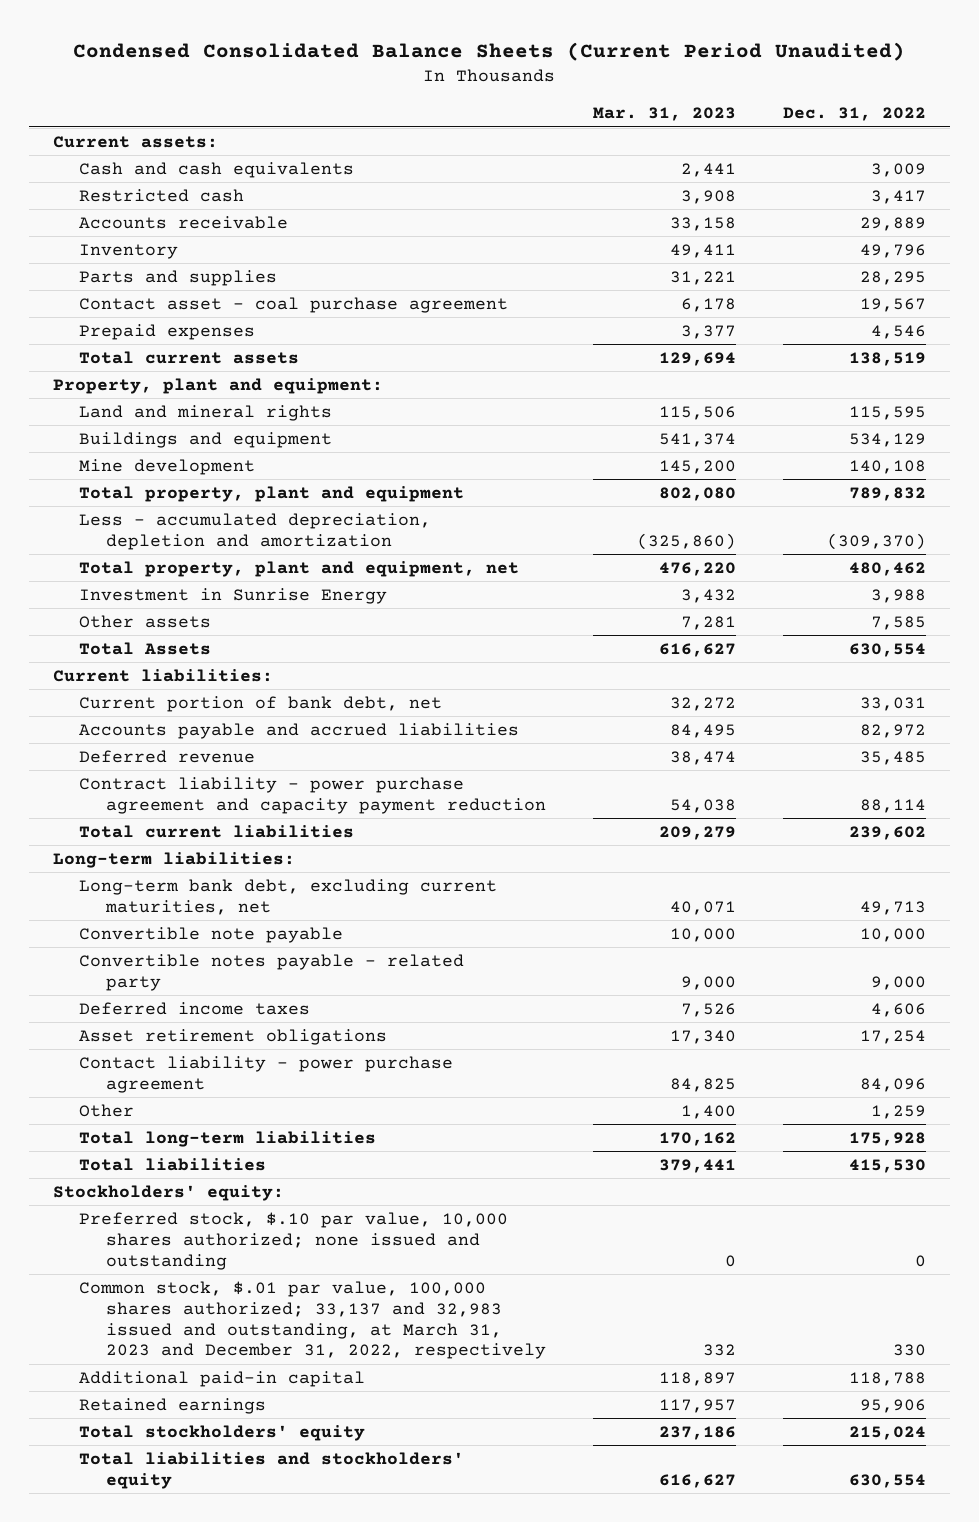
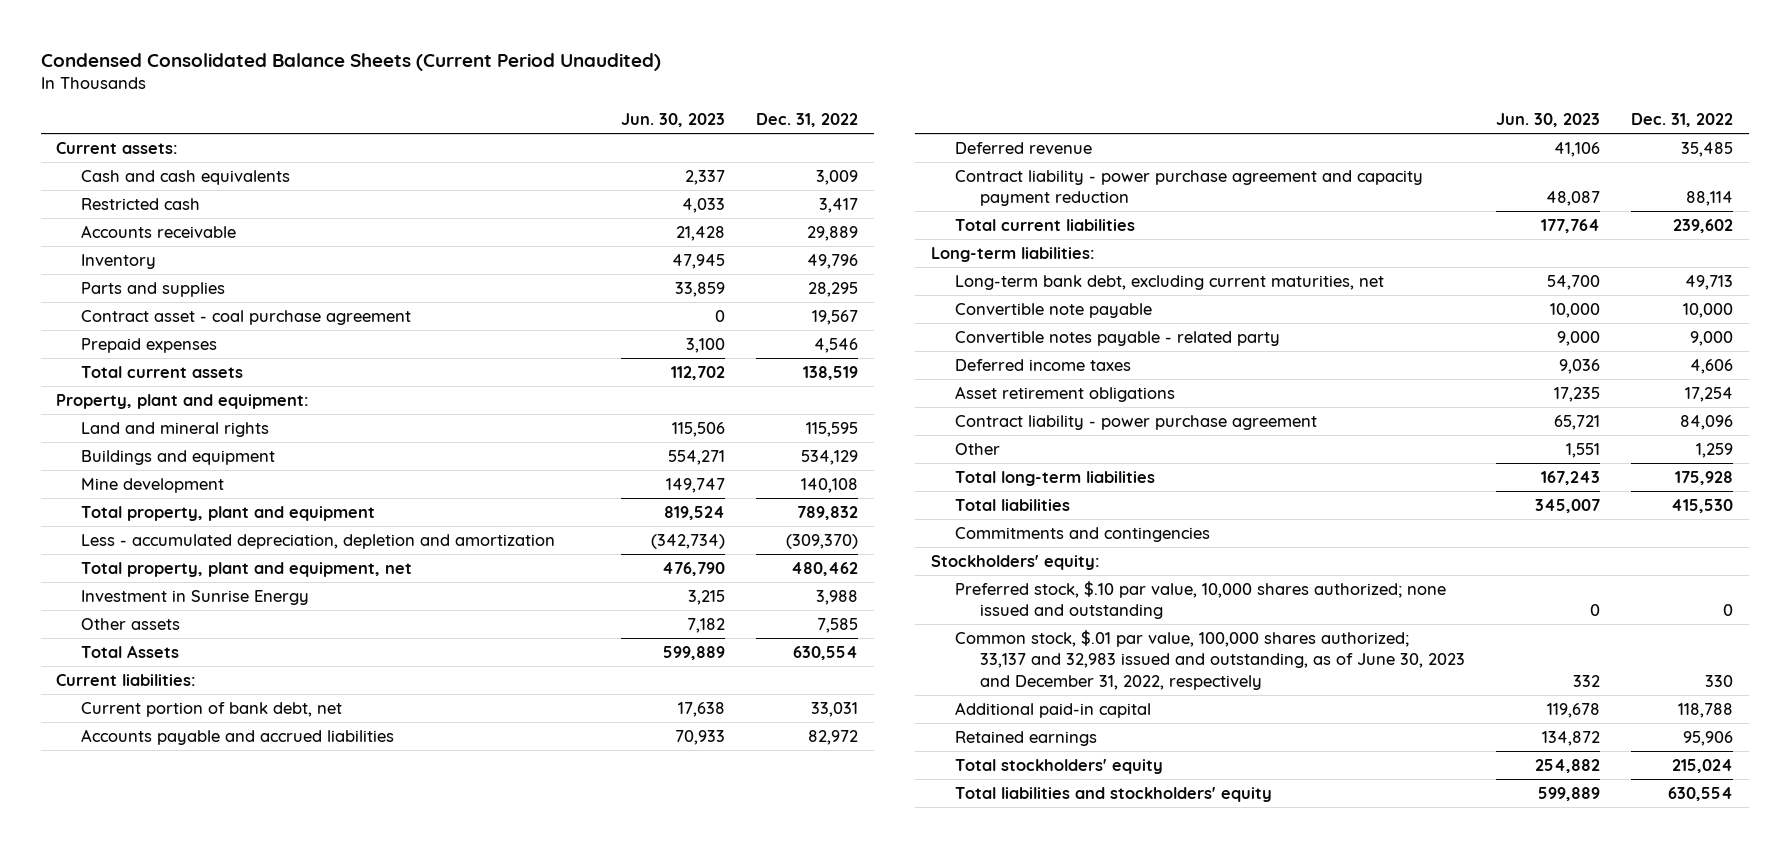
[593,107,737,122] Mar. 31, 2023 -> none
none -> [621,113,726,128] Jun. 30, 2023
[79,296,509,313] Contact asset - coal purchase agreement -> [80,309,411,325] Contract asset - coal purchase agreement
[79,1055,454,1093] Contact liability - power purchase agreement -> [955,414,1318,430] Contract liability - power purchase agreement
none -> [955,526,1211,542] Commitments and contingencies
[79,1280,547,1360] Common stock, $.01 par value, 100,000 shares authorized; 33,137 and 32,983 issued and outstanding, at March 31, 2023 and December 31, 2022, respectively -> [955,629,1465,690] Common stock, $.01 par value, 100,000 shares authorized; 33,137 and 32,983 issued and outstanding, as of June 30, 2023 and December 31, 2022, respectively

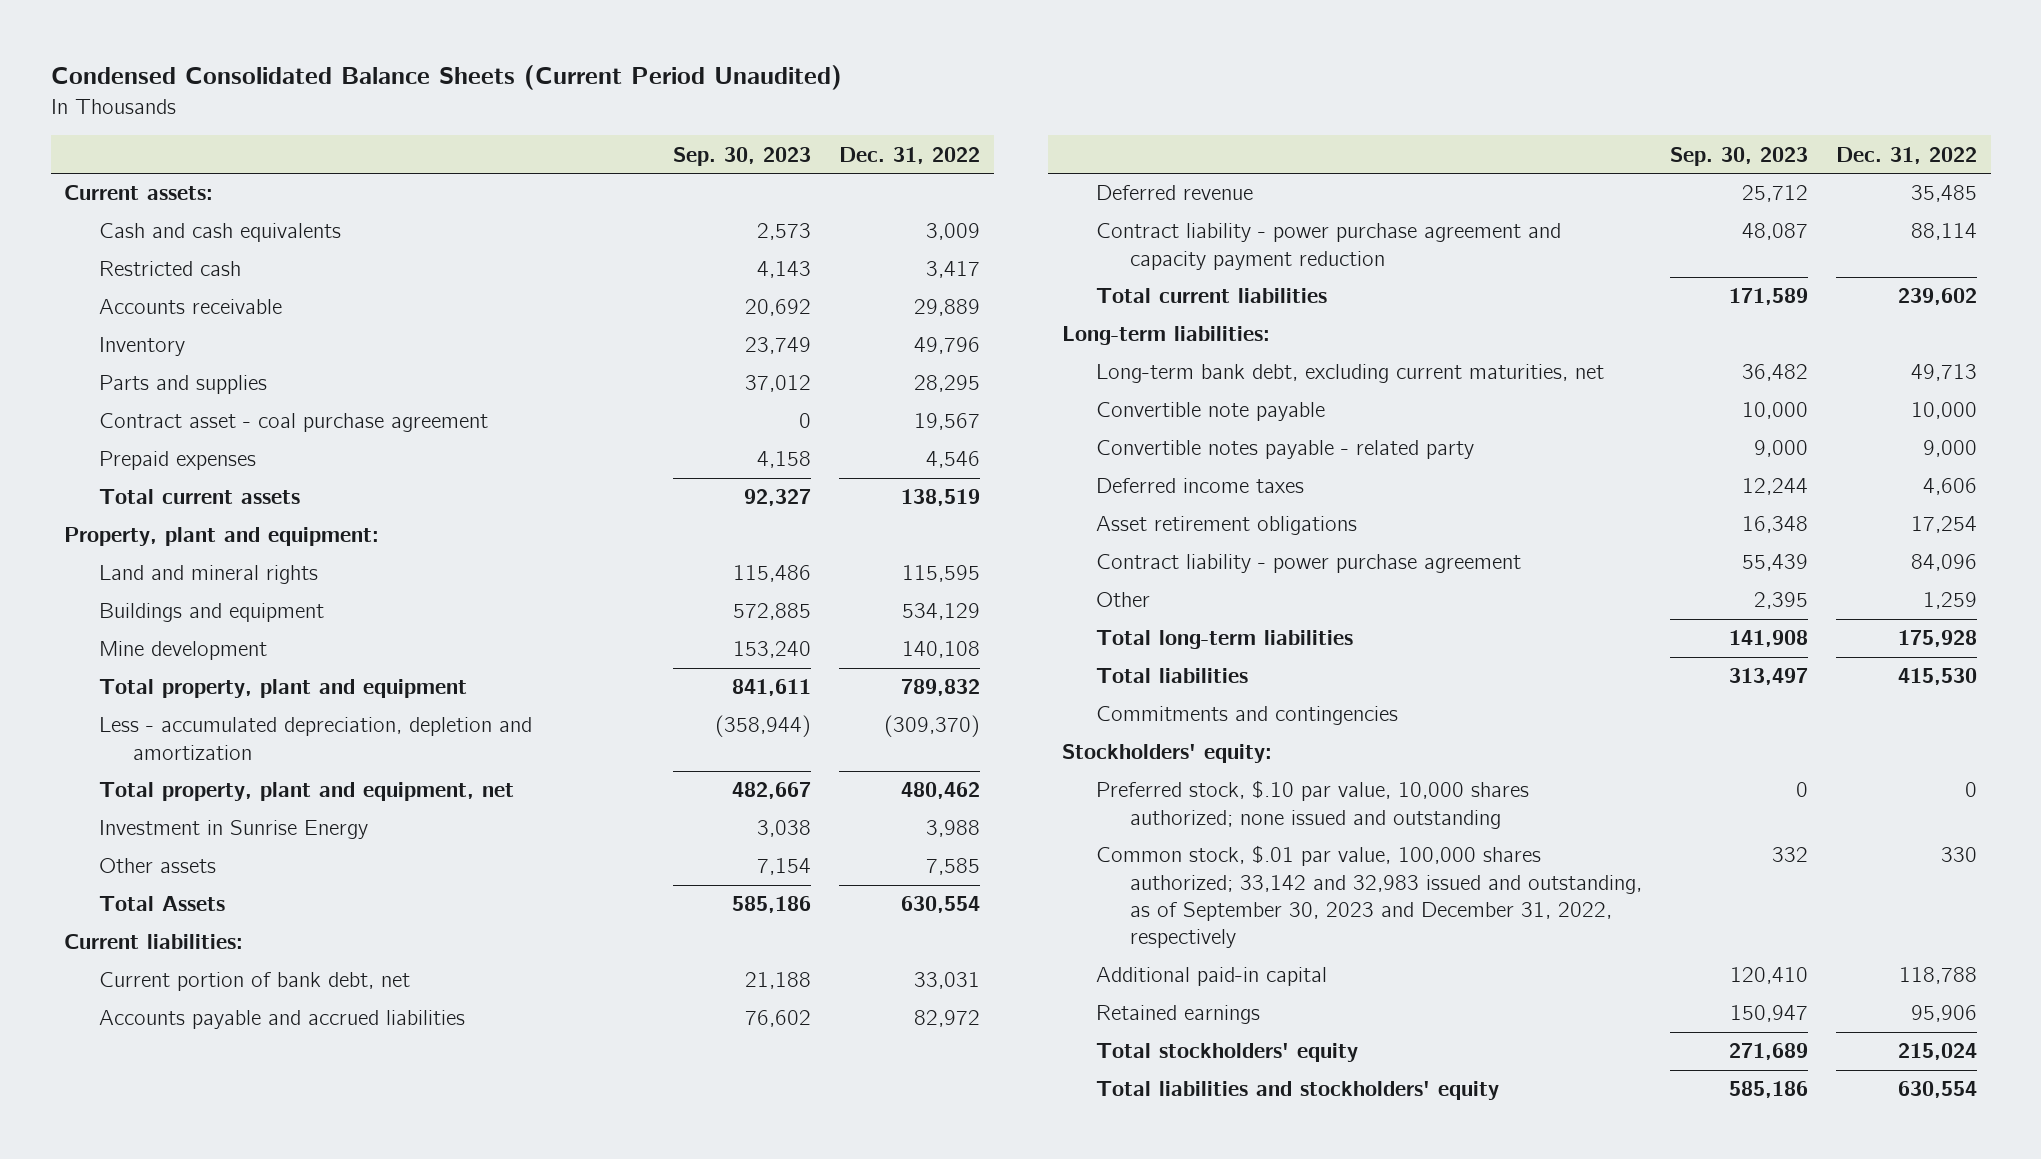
[621,113,726,128] Jun. 30, 2023 -> none
none -> [673,146,812,166] Sep. 30, 2023
[955,629,1465,690] Common stock, $.01 par value, 100,000 shares authorized; 33,137 and 32,983 issued and outstanding, as of June 30, 2023 and December 31, 2022, respectively -> [1096,845,1643,949] Common stock, $.01 par value, 100,000 shares authorized; 33,142 and 32,983 issued and outstanding, as of September 30, 2023 and December 31, 2022, respectively

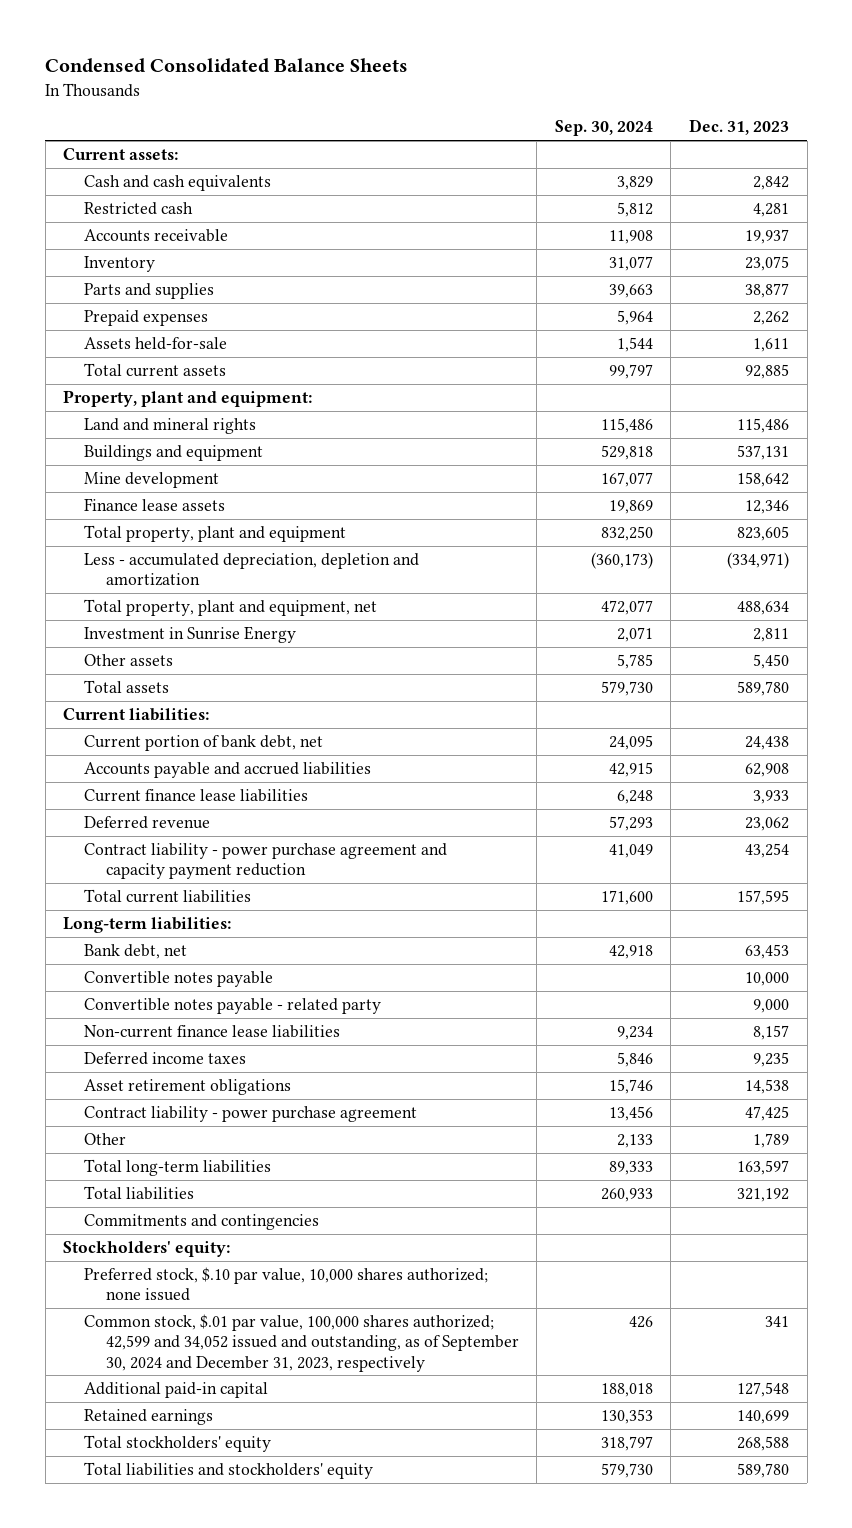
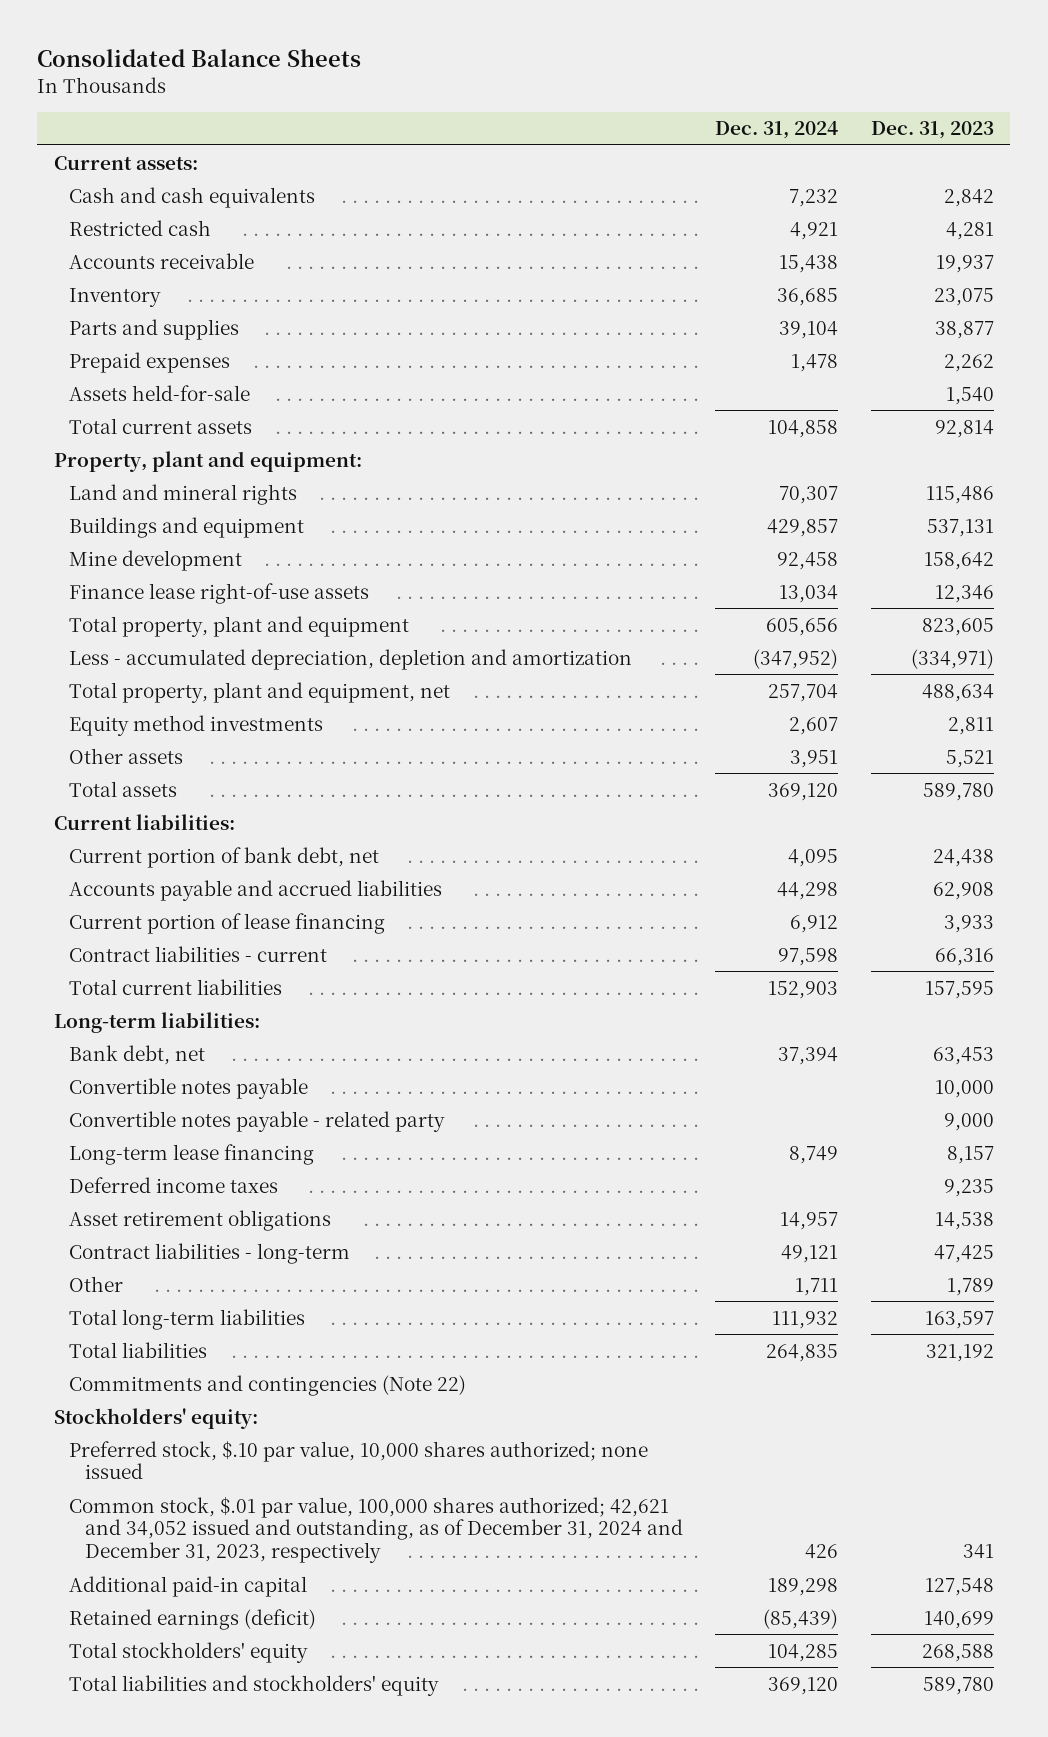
[45,58,409,74] Condensed Consolidated Balance Sheets -> [37,49,362,68] Consolidated Balance Sheets
[554,120,653,137] Sep. 30, 2024 -> none
none -> [715,121,839,140] Dec. 31, 2024
[752,338,789,353] 1,611 -> [945,386,994,405] 1,540
[744,364,789,380] 92,885 -> [934,419,994,438] 92,814
[84,498,226,512] Finance lease assets -> [69,582,370,604] Finance lease right-of-use assets
[84,626,297,644] Investment in Sunrise Energy -> [69,714,324,736] Equity method investments
[752,654,789,670] 5,450 -> [945,749,994,768] 5,521
[84,816,211,830] Deferred revenue -> none
[84,843,448,880] Contract liability - power purchase agreement and capacity payment reduction -> none
[84,789,309,803] Current finance lease liabilities -> [69,912,386,934] Current portion of lease financing
none -> [69,945,328,962] Contract liabilities - current
[84,1025,341,1039] Non-current finance lease liabilities -> [69,1143,315,1165] Long-term lease financing
[84,1106,418,1123] Contract liability - power purchase agreement -> [69,1242,351,1264] Contract liabilities - long-term
[84,1214,320,1231] Commitments and contingencies -> [69,1374,467,1396] Commitments and contingencies (Note 22)
[84,1314,519,1372] Common stock, $.01 par value, 100,000 shares authorized; 42,599 and 34,052 issued and outstanding, as of September 30, 2024 and December 31, 2023, respectively -> [69,1496,683,1564] Common stock, $.01 par value, 100,000 shares authorized; 42,621 and 34,052 issued and outstanding, as of December 31, 2024 and December 31, 2023, respectively
[84,1409,214,1426] Retained earnings -> [69,1608,317,1630] Retained earnings (deficit)

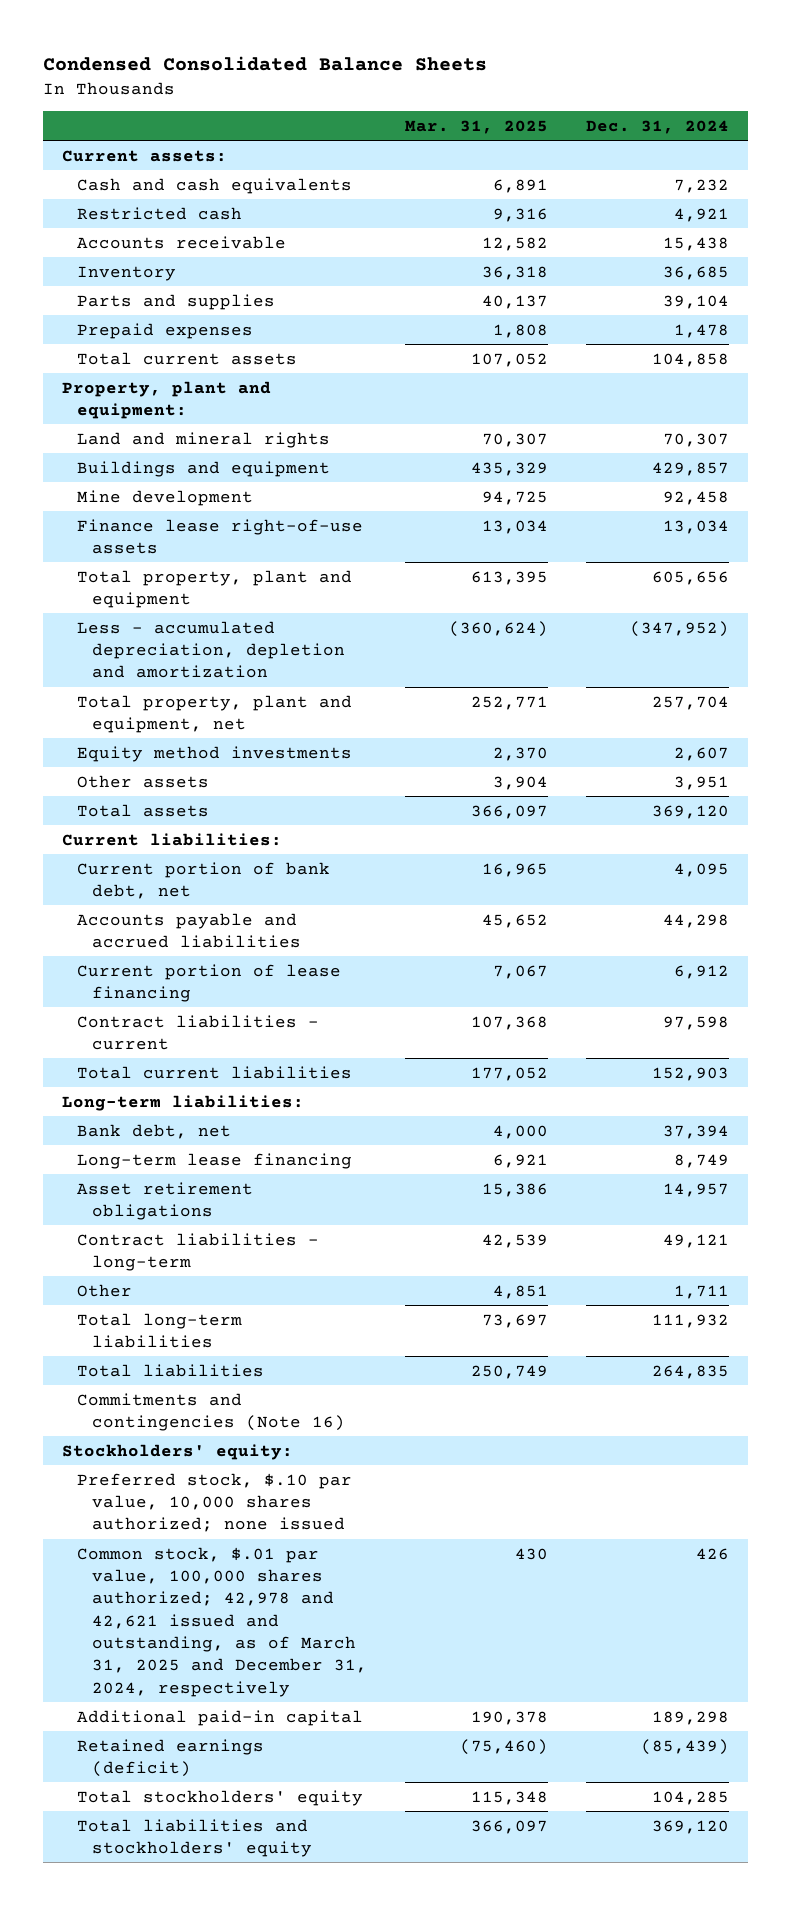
[37,49,362,68] Consolidated Balance Sheets -> [42,56,487,72] Condensed Consolidated Balance Sheets
[870,121,994,140] Dec. 31, 2023 -> none
none -> [405,120,549,135] Mar. 31, 2025
[69,384,251,401] Assets held-for-sale -> none
[69,1077,309,1099] Convertible notes payable -> none
[69,1110,446,1132] Convertible notes payable - related party -> none
[69,1176,279,1193] Deferred income taxes -> none
[69,1374,467,1396] Commitments and contingencies (Note 22) -> [77,1392,346,1431] Commitments and contingencies (Note 16)
[69,1496,683,1564] Common stock, $.01 par value, 100,000 shares authorized; 42,621 and 34,052 issued and outstanding, as of December 31, 2024 and December 31, 2023, respectively -> [77,1546,368,1697] Common stock, $.01 par value, 100,000 shares authorized; 42,978 and 42,621 issued and outstanding, as of March 31, 2025 and December 31, 2024, respectively

